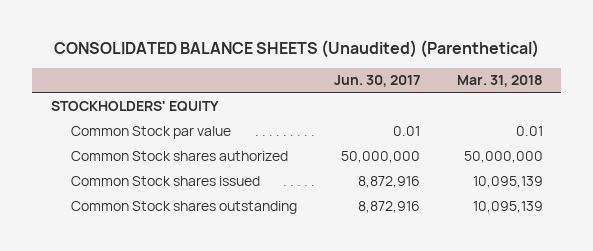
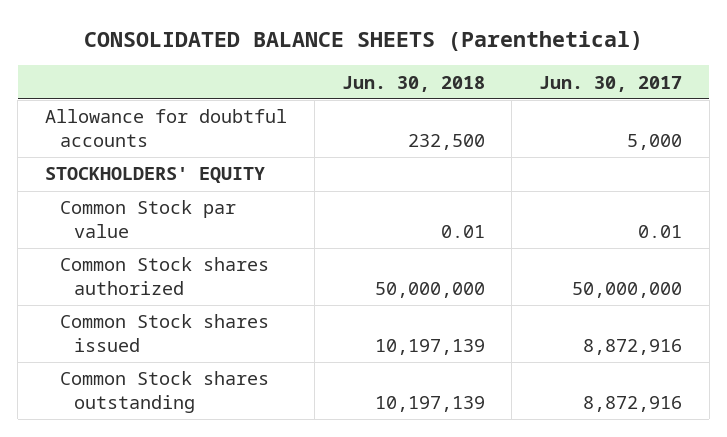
[53,39,539,58] CONSOLIDATED BALANCE SHEETS (Unaudited) (Parenthetical) -> [83,30,643,51] CONSOLIDATED BALANCE SHEETS (Parenthetical)
[456,75,543,88] Mar. 31, 2018 -> none
none -> [341,75,485,92] Jun. 30, 2018
none -> [45,109,288,147] Allowance for doubtful accounts

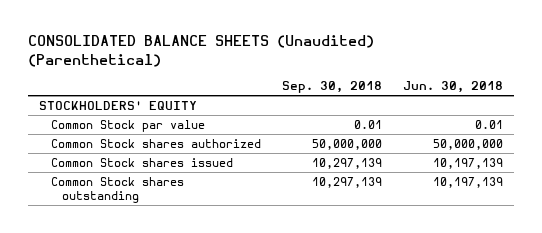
[83,30,643,51] CONSOLIDATED BALANCE SHEETS (Parenthetical) -> [28,35,375,67] CONSOLIDATED BALANCE SHEETS (Unaudited) (Parenthetical)
[539,75,683,92] Jun. 30, 2017 -> none
none -> [282,81,383,94] Sep. 30, 2018
[45,109,288,147] Allowance for doubtful accounts -> none

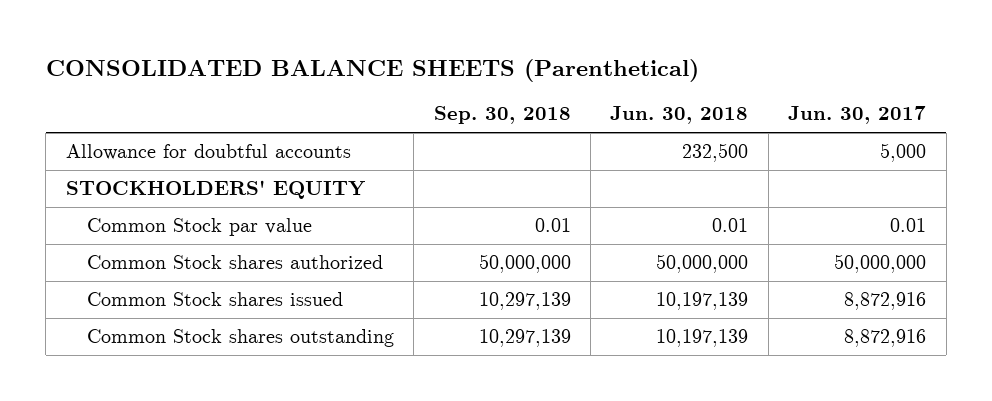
[28,35,375,67] CONSOLIDATED BALANCE SHEETS (Unaudited) (Parenthetical) -> [45,58,699,82] CONSOLIDATED BALANCE SHEETS (Parenthetical)
none -> [788,106,927,125] Jun. 30, 2017
none -> [65,144,351,161] Allowance for doubtful accounts

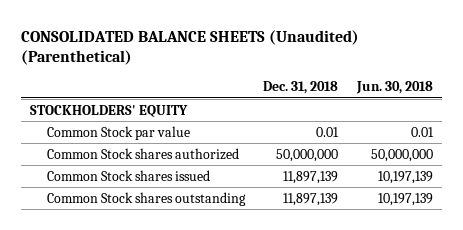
[45,58,699,82] CONSOLIDATED BALANCE SHEETS (Parenthetical) -> [21,29,360,66] CONSOLIDATED BALANCE SHEETS (Unaudited) (Parenthetical)
[433,106,571,125] Sep. 30, 2018 -> none
[788,106,927,125] Jun. 30, 2017 -> none
none -> [263,81,339,95] Dec. 31, 2018
[65,144,351,161] Allowance for doubtful accounts -> none

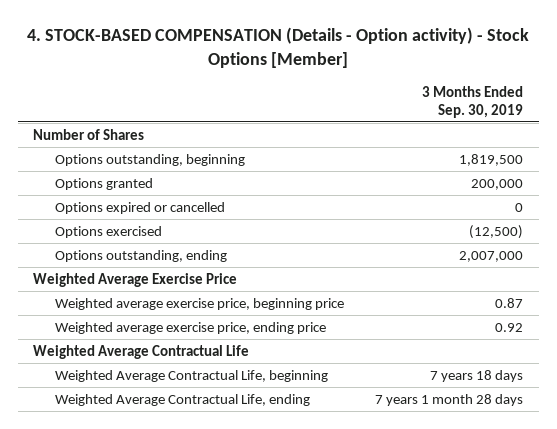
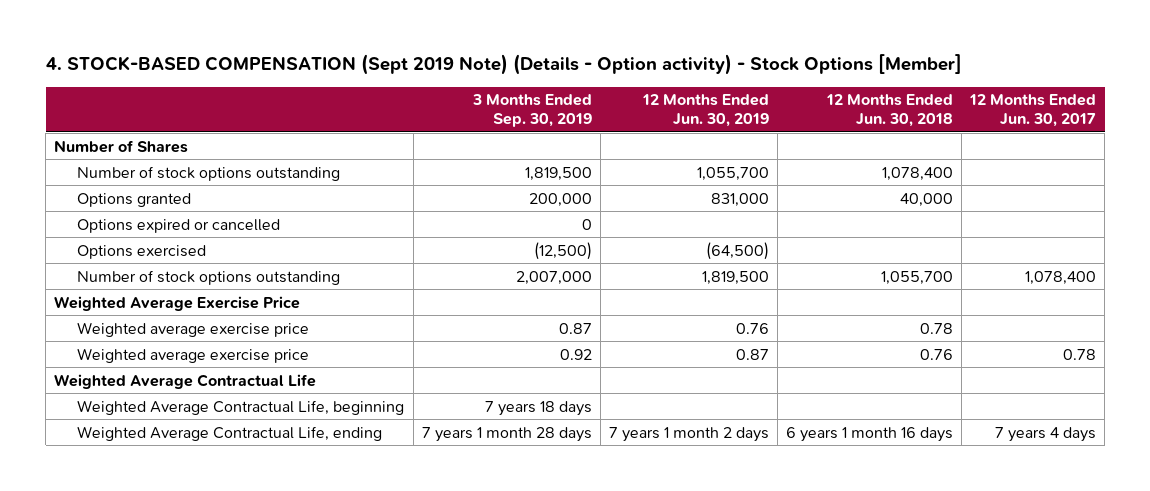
[27,27,530,68] 4. STOCK-BASED COMPENSATION (Details - Option activity) - Stock Options [Member] -> [45,54,962,76] 4. STOCK-BASED COMPENSATION (Sept 2019 Note) (Details - Option activity) - Stock Options [Member]
none -> [641,94,769,127] 12 Months Ended Jun. 30, 2019
none -> [826,94,954,127] 12 Months Ended Jun. 30, 2018
none -> [969,94,1097,127] 12 Months Ended Jun. 30, 2017
[54,153,245,166] Options outstanding, beginning -> [77,165,341,181] Number of stock options outstanding
[54,249,227,262] Options outstanding, ending -> [77,269,341,285] Number of stock options outstanding
[54,297,344,310] Weighted average exercise price, beginning price -> [77,321,310,337] Weighted average exercise price
[54,321,326,334] Weighted average exercise price, ending price -> [77,347,310,363] Weighted average exercise price

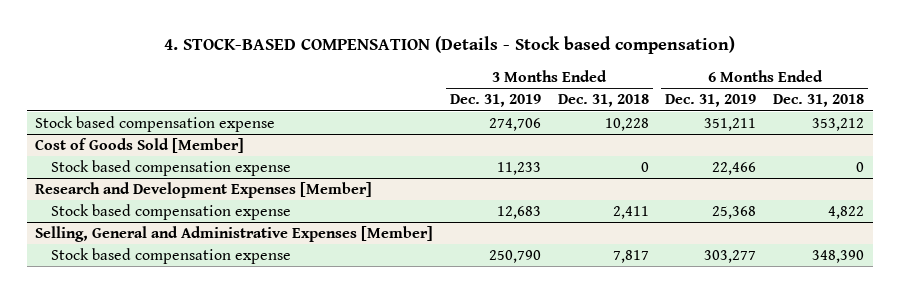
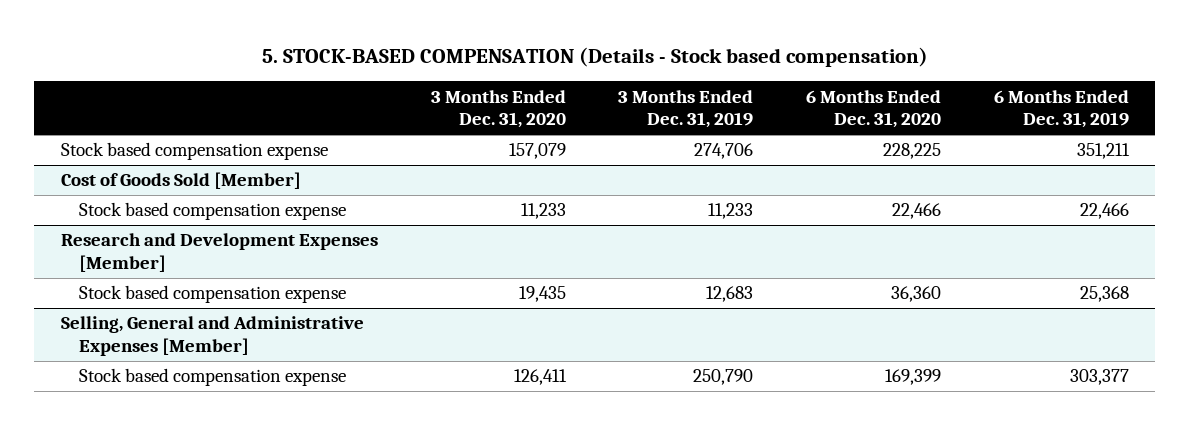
[163,36,735,55] 4. STOCK-BASED COMPENSATION (Details - Stock based compensation) -> [261,46,928,67] 5. STOCK-BASED COMPENSATION (Details - Stock based compensation)
[557,94,649,108] Dec. 31, 2018 -> none
[773,94,865,108] Dec. 31, 2018 -> none
none -> [430,89,566,129] 3 Months Ended Dec. 31, 2020
none -> [805,89,941,129] 6 Months Ended Dec. 31, 2020
[704,249,757,263] 303,277 -> [1069,369,1129,386] 303,377

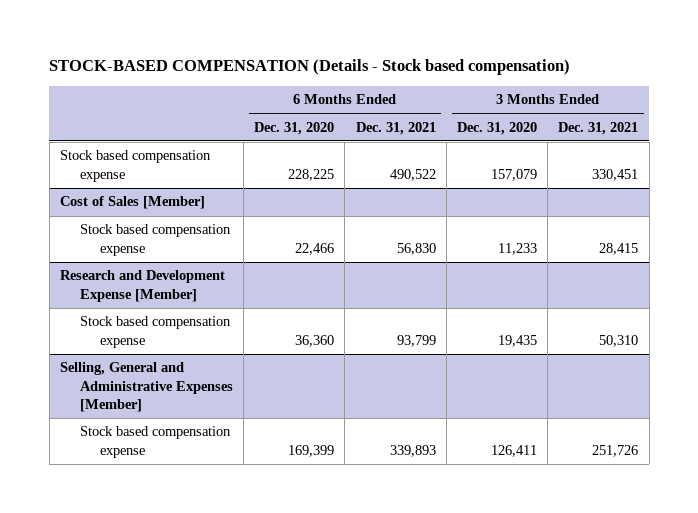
[261,46,928,67] 5. STOCK-BASED COMPENSATION (Details - Stock based compensation) -> [49,59,571,76] STOCK-BASED COMPENSATION (Details - Stock based compensation)
[618,89,754,129] 3 Months Ended Dec. 31, 2019 -> none
[993,89,1129,129] 6 Months Ended Dec. 31, 2019 -> none
none -> [355,121,436,135] Dec. 31, 2021
none -> [558,121,639,135] Dec. 31, 2021
[60,172,301,190] Cost of Goods Sold [Member] -> [59,196,205,210] Cost of Sales [Member]
[60,233,378,273] Research and Development Expenses [Member] -> [59,270,225,302] Research and Development Expense [Member]

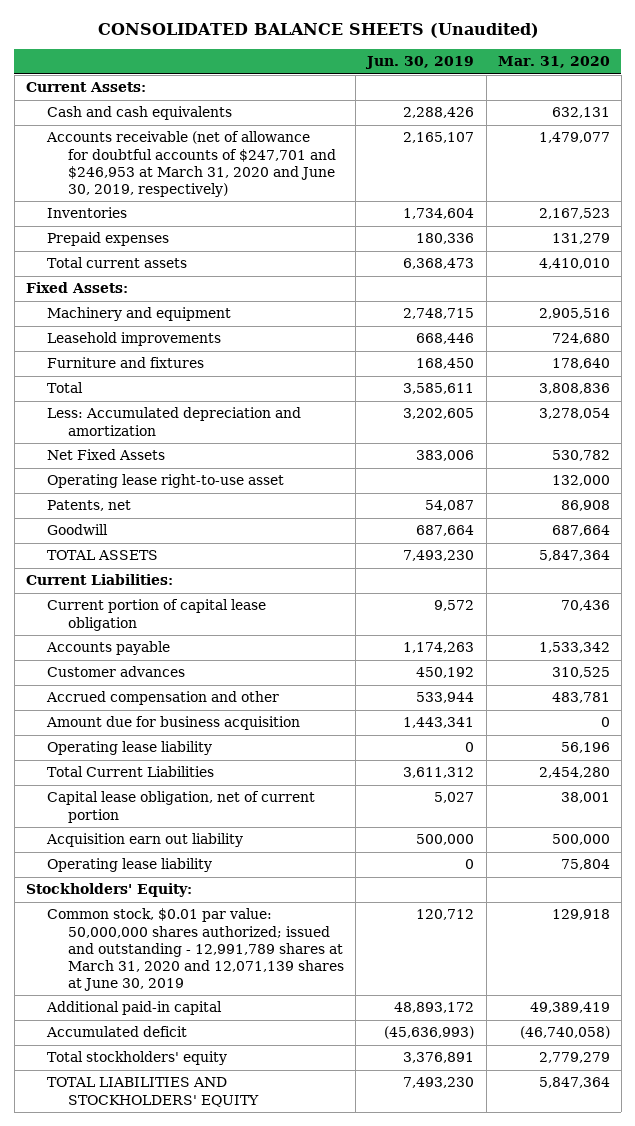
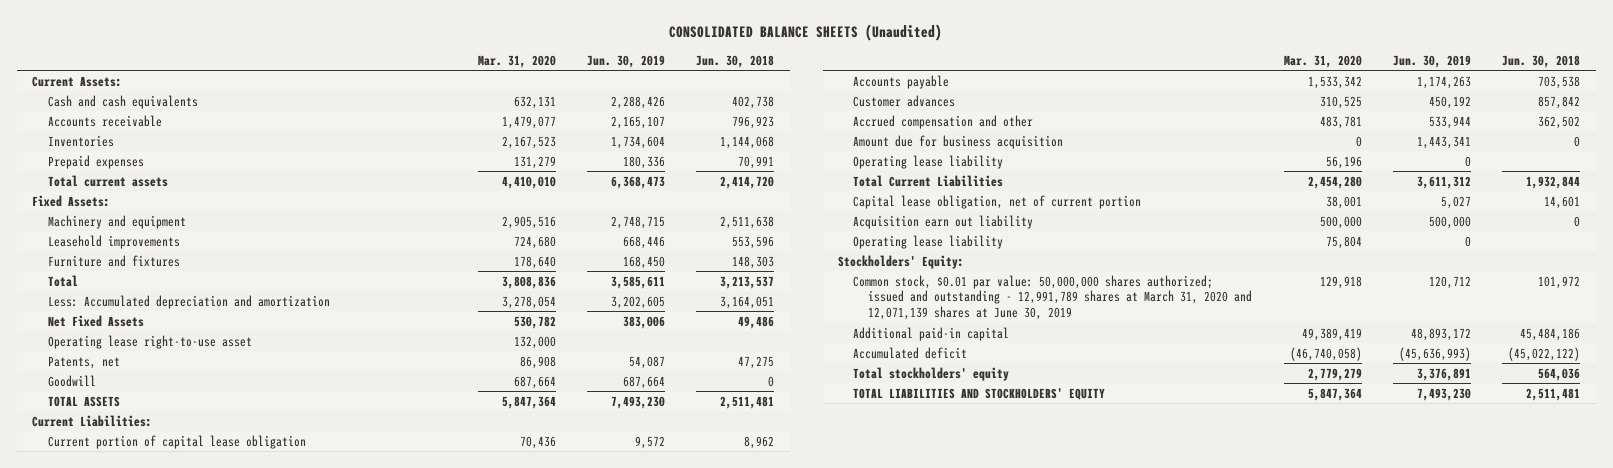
none -> [696,54,775,68] Jun. 30, 2018
[45,131,337,197] Accounts receivable (net of allowance for doubtful accounts of $247,701 and $246,953 at March 31, 2020 and June 30, 2019, respectively) -> [47,114,162,127] Accounts receivable

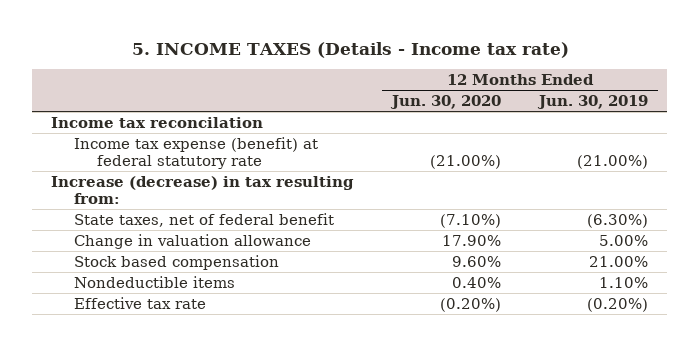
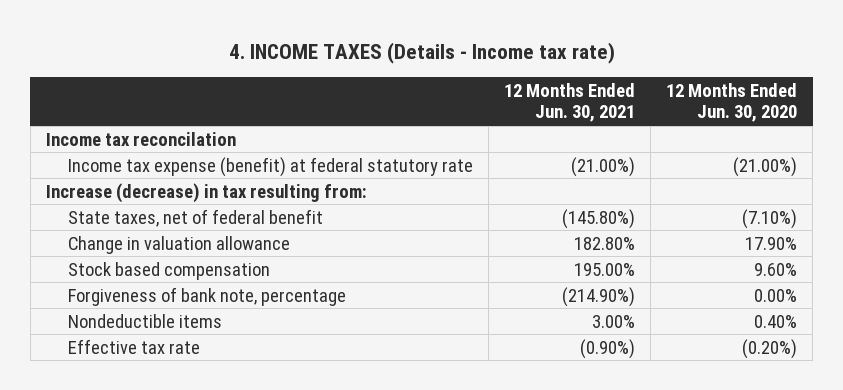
[131,41,569,58] 5. INCOME TAXES (Details - Income tax rate) -> [228,41,615,64] 4. INCOME TAXES (Details - Income tax rate)
[537,95,649,110] Jun. 30, 2019 -> none
none -> [504,82,636,123] 12 Months Ended Jun. 30, 2021
none -> [67,286,346,306] Forgiveness of bank note, percentage

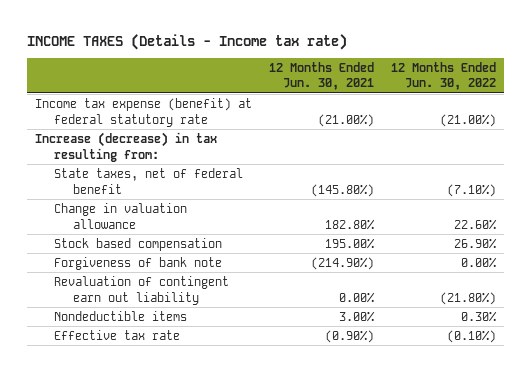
[228,41,615,64] 4. INCOME TAXES (Details - Income tax rate) -> [26,33,347,50] INCOME TAXES (Details - Income tax rate)
[666,82,798,123] 12 Months Ended Jun. 30, 2020 -> none
none -> [391,61,497,91] 12 Months Ended Jun. 30, 2022
[46,131,237,146] Income tax reconcilation -> none
[67,286,346,306] Forgiveness of bank note, percentage -> [54,256,223,270] Forgiveness of bank note
none -> [54,275,230,305] Revaluation of contingent earn out liability

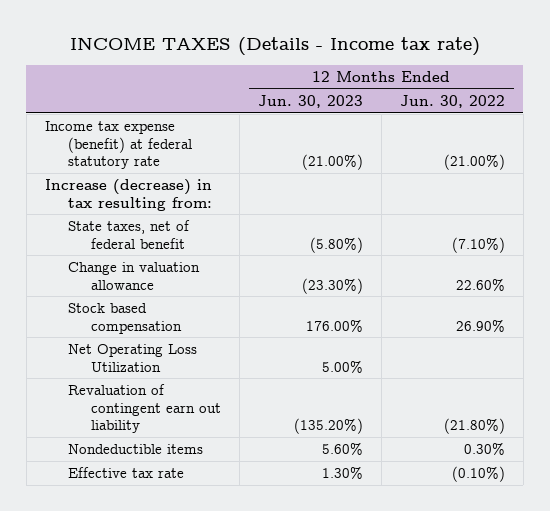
[269,61,375,91] 12 Months Ended Jun. 30, 2021 -> none
none -> [258,95,364,109] Jun. 30, 2023
[54,256,223,270] Forgiveness of bank note -> none
none -> [67,344,197,372] Net Operating Loss Utilization

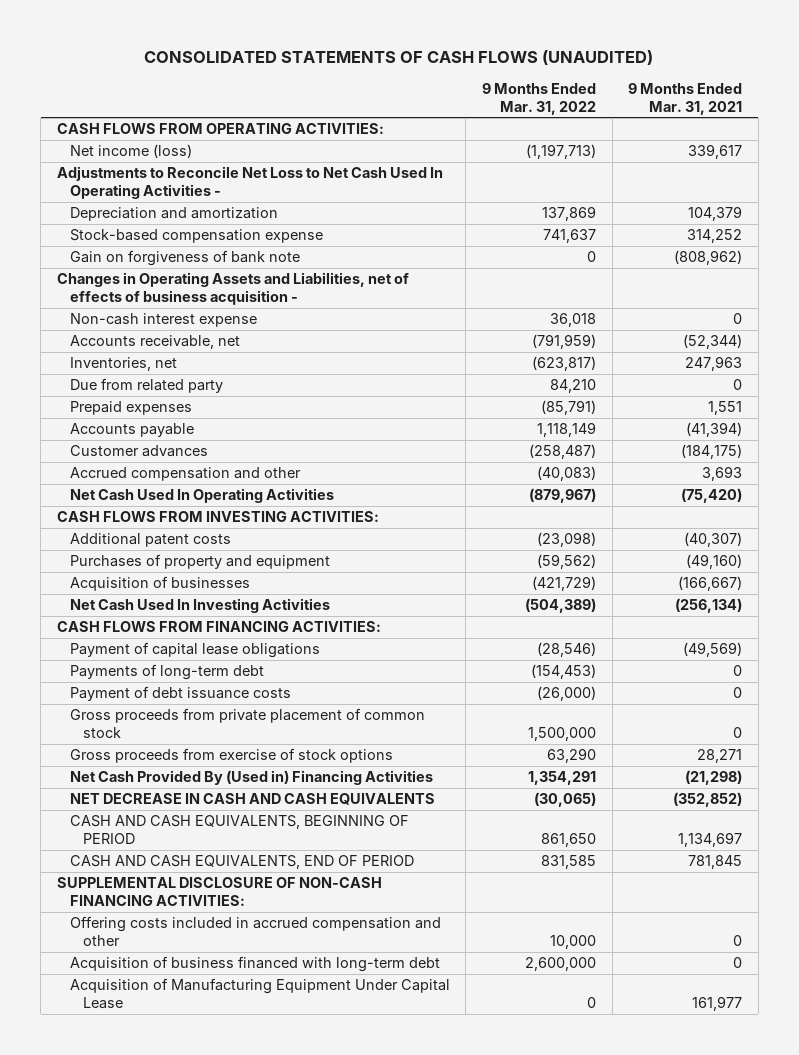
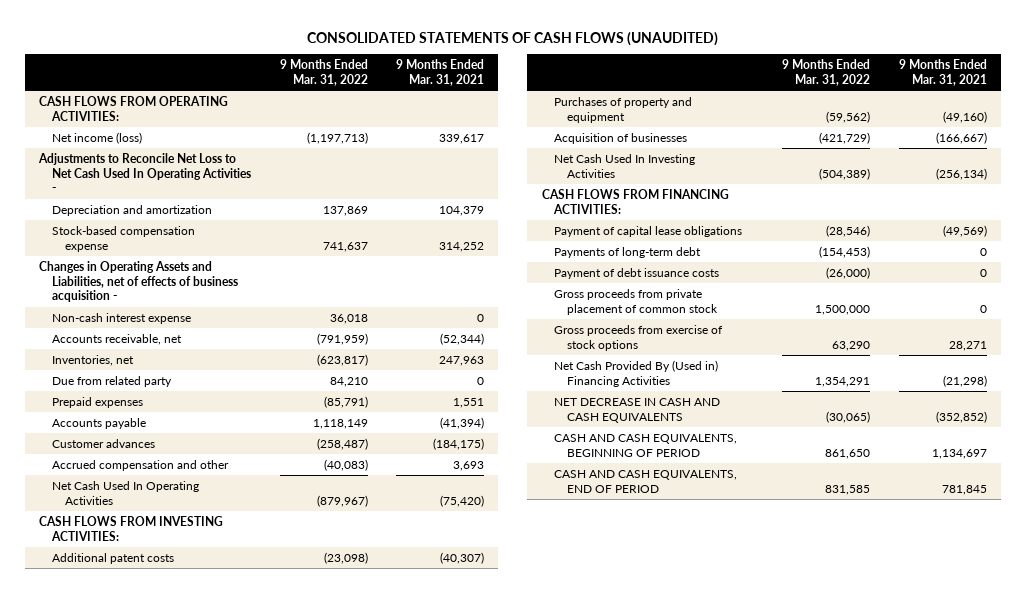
[69,250,300,267] Gain on forgiveness of bank note -> none
[56,877,382,906] SUPPLEMENTAL DISCLOSURE OF NON-CASH FINANCING ACTIVITIES: -> none
[69,916,441,946] Offering costs included in accrued compensation and other -> none
[69,956,440,973] Acquisition of business financed with long-term debt -> none
[69,978,450,1009] Acquisition of Manufacturing Equipment Under Capital Lease -> none

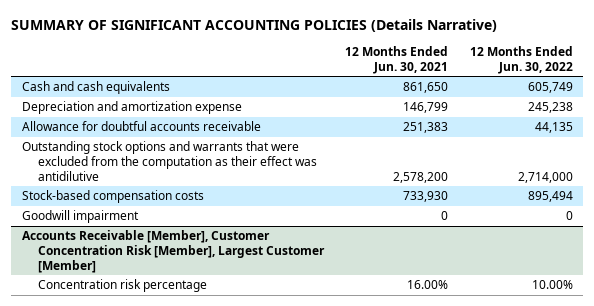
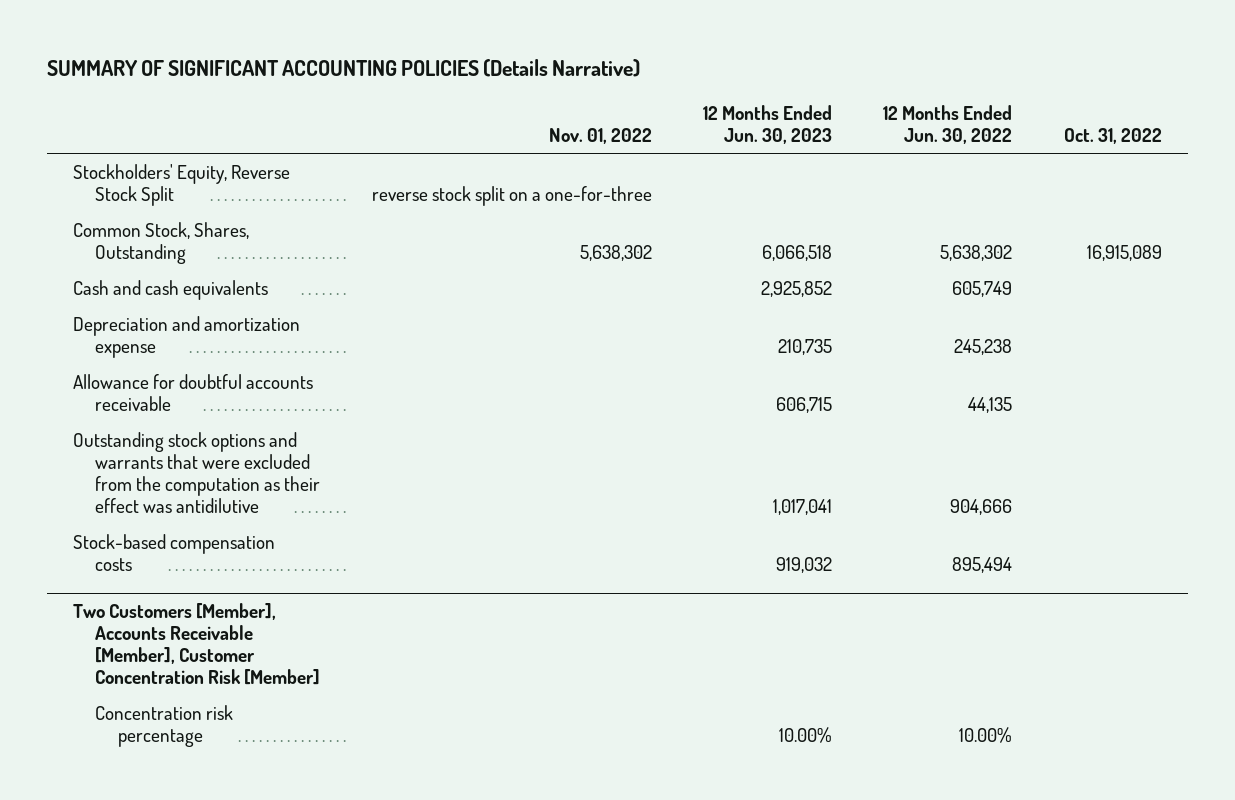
[345,46,449,74] 12 Months Ended Jun. 30, 2021 -> none
none -> [548,128,652,145] Nov. 01, 2022
none -> [703,105,833,145] 12 Months Ended Jun. 30, 2023
none -> [1063,128,1162,145] Oct. 31, 2022
none -> [72,163,290,206] Stockholders' Equity, Reverse Stock Split
none -> [72,221,249,264] Common Stock, Shares, Outstanding
[517,171,573,183] 2,714,000 -> [950,498,1013,515] 904,666
[21,210,139,224] Goodwill impairment -> none
[21,230,326,273] Accounts Receivable [Member], Customer Concentration Risk [Member], Largest Customer [Member] -> [72,602,321,685] Two Customers [Member], Accounts Receivable [Member], Customer Concentration Risk [Member]

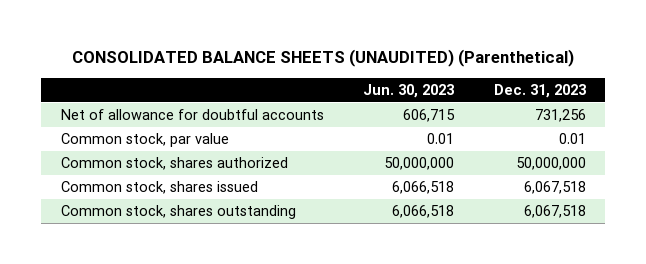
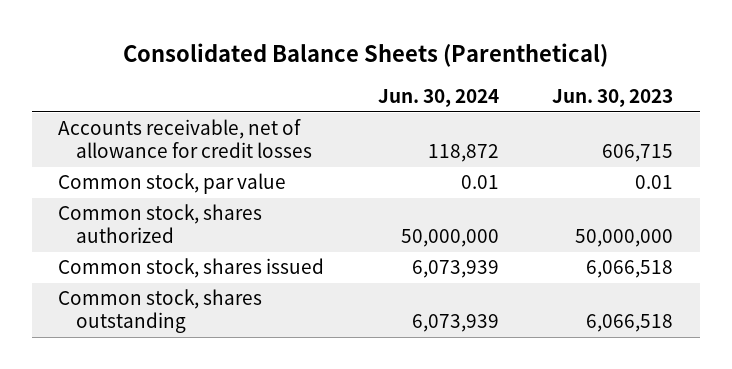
[72,49,575,68] CONSOLIDATED BALANCE SHEETS (UNAUDITED) (Parenthetical) -> [122,42,608,67] Consolidated Balance Sheets (Parenthetical)
[493,83,586,98] Dec. 31, 2023 -> none
none -> [377,89,499,108] Jun. 30, 2024
[60,109,324,121] Net of allowance for doubtful accounts -> [58,119,313,159] Accounts receivable, net of allowance for credit losses

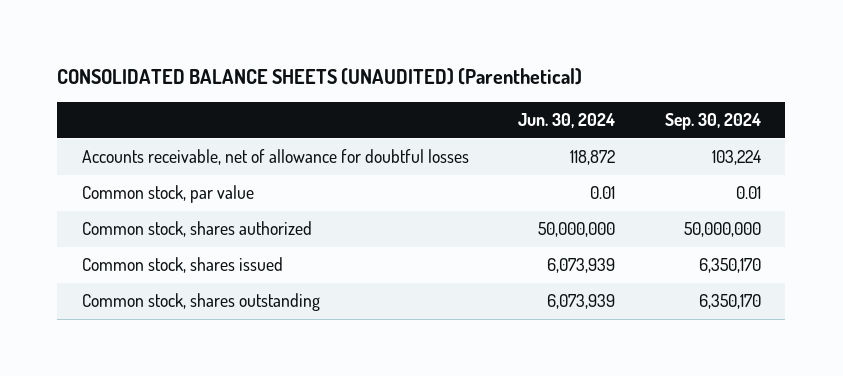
[122,42,608,67] Consolidated Balance Sheets (Parenthetical) -> [57,68,583,86] CONSOLIDATED BALANCE SHEETS (UNAUDITED) (Parenthetical)
[552,89,674,108] Jun. 30, 2023 -> none
none -> [664,113,761,131] Sep. 30, 2024
[58,119,313,159] Accounts receivable, net of allowance for credit losses -> [82,149,470,166] Accounts receivable, net of allowance for doubtful losses

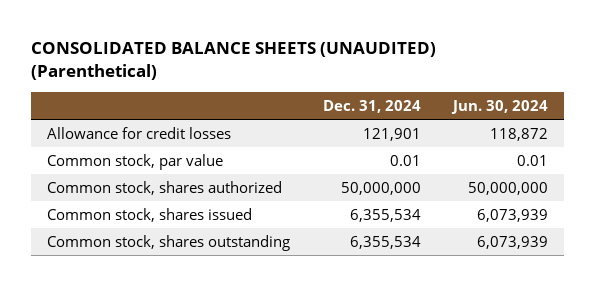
[664,113,761,131] Sep. 30, 2024 -> none
none -> [322,99,421,113] Dec. 31, 2024
[82,149,470,166] Accounts receivable, net of allowance for doubtful losses -> [47,126,232,139] Allowance for credit losses

